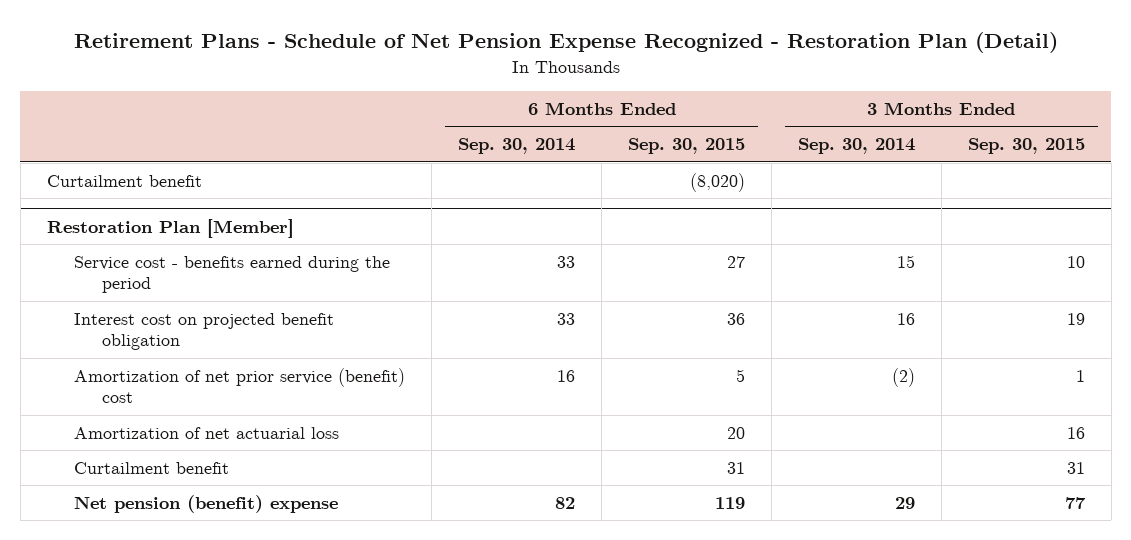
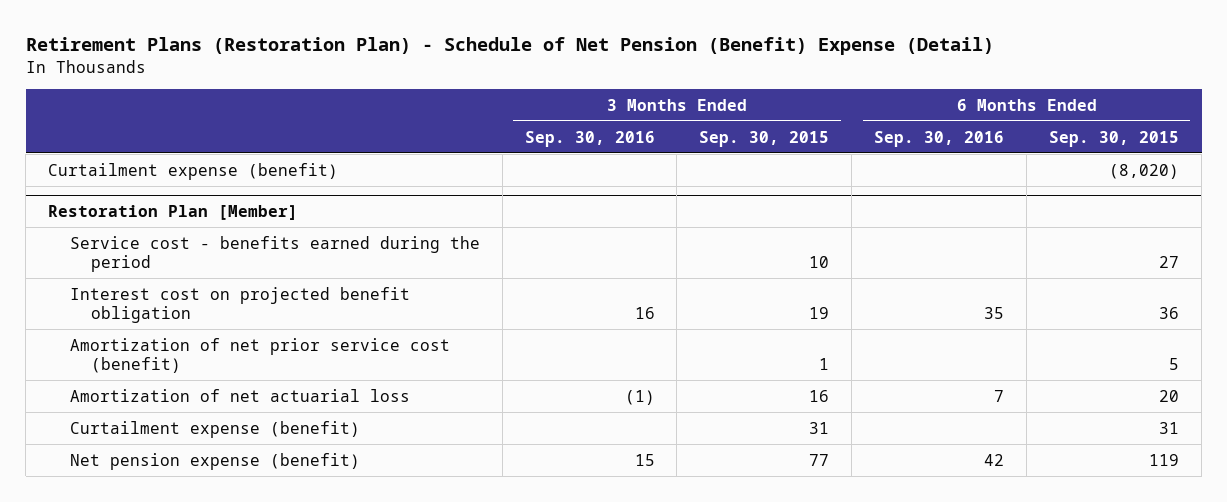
[73,32,1058,54] Retirement Plans - Schedule of Net Pension Expense Recognized - Restoration Plan (Detail) -> [25,36,994,55] Retirement Plans (Restoration Plan) - Schedule of Net Pension (Benefit) Expense (Detail)
[458,138,576,155] Sep. 30, 2014 -> none
[797,138,915,155] Sep. 30, 2014 -> none
none -> [524,130,655,147] Sep. 30, 2016
none -> [874,130,1005,147] Sep. 30, 2016
[46,174,202,187] Curtailment benefit -> [48,162,339,180] Curtailment expense (benefit)
[74,367,406,404] Amortization of net prior service (benefit) cost -> [69,337,450,373] Amortization of net prior service cost (benefit)
[74,461,230,474] Curtailment benefit -> [69,420,360,438] Curtailment expense (benefit)
[74,494,339,513] Net pension (benefit) expense -> [69,452,360,470] Net pension expense (benefit)

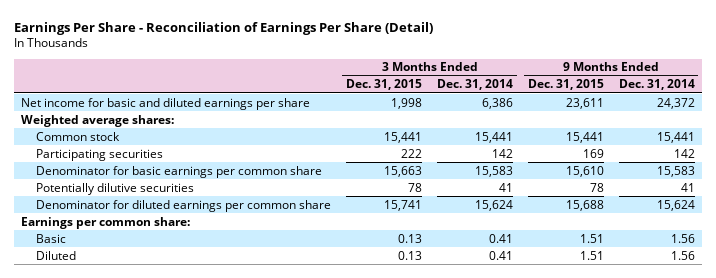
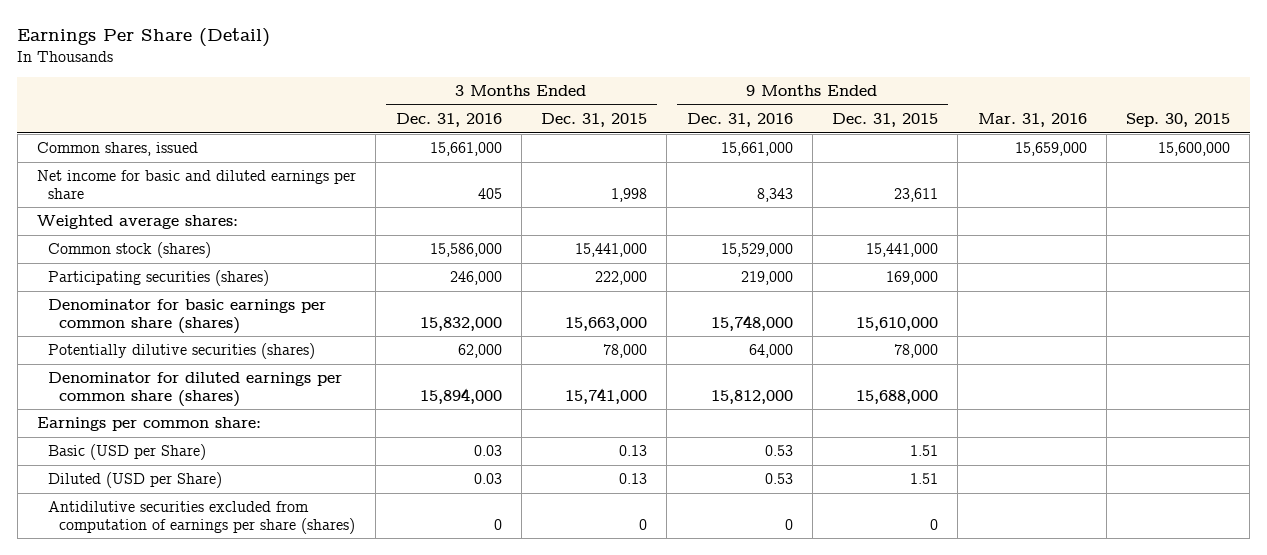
[13,21,433,35] Earnings Per Share - Reconciliation of Earnings Per Share (Detail) -> [17,28,271,48] Earnings Per Share (Detail)
[437,79,514,91] Dec. 31, 2014 -> none
[618,79,695,91] Dec. 31, 2014 -> none
none -> [395,113,502,128] Dec. 31, 2016
none -> [686,113,793,128] Dec. 31, 2016
none -> [977,113,1087,128] Mar. 31, 2016
none -> [1126,113,1231,128] Sep. 30, 2015
none -> [37,142,199,157] Common shares, issued
[36,131,121,141] Common stock -> [48,242,212,259] Common stock (shares)
[384,131,423,143] 15,441 -> [575,243,648,258] 15,441,000
[565,131,604,143] 15,441 -> [866,243,939,258] 15,441,000
[36,148,164,161] Participating securities -> [48,270,270,287] Participating securities (shares)
[401,148,423,158] 222 -> [595,271,648,286] 222,000
[582,148,604,158] 169 -> [886,271,939,286] 169,000
[36,165,323,178] Denominator for basic earnings per common share -> [48,299,327,334] Denominator for basic earnings per common share (shares)
[384,165,423,177] 15,663 -> [565,316,648,331] 15,663,000
[565,165,604,177] 15,610 -> [856,316,939,331] 15,610,000
[36,182,195,195] Potentially dilutive securities -> [48,343,316,360] Potentially dilutive securities (shares)
[408,182,423,192] 78 -> [603,344,648,359] 78,000
[589,182,604,192] 78 -> [894,344,939,359] 78,000
[36,199,332,212] Denominator for diluted earnings per common share -> [48,372,343,407] Denominator for diluted earnings per common share (shares)
[384,199,423,211] 15,741 -> [565,387,648,404] 15,741,000
[565,199,604,211] 15,688 -> [856,389,939,404] 15,688,000
[36,233,67,243] Basic -> [48,444,207,461] Basic (USD per Share)
[36,250,77,260] Diluted -> [48,472,223,489] Diluted (USD per Share)
none -> [48,501,356,534] Antidilutive securities excluded from computation of earnings per share (shares)

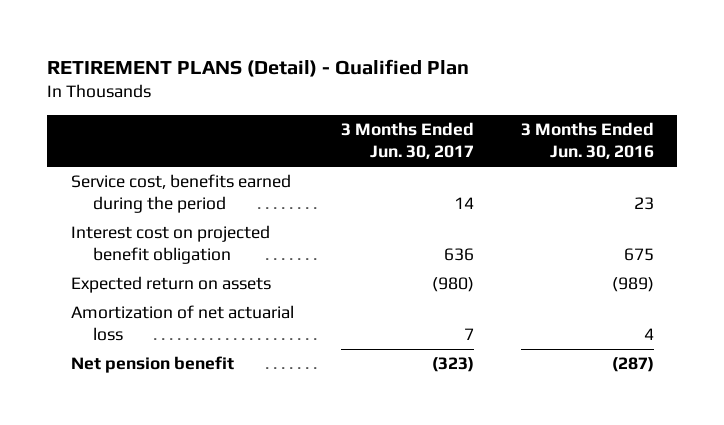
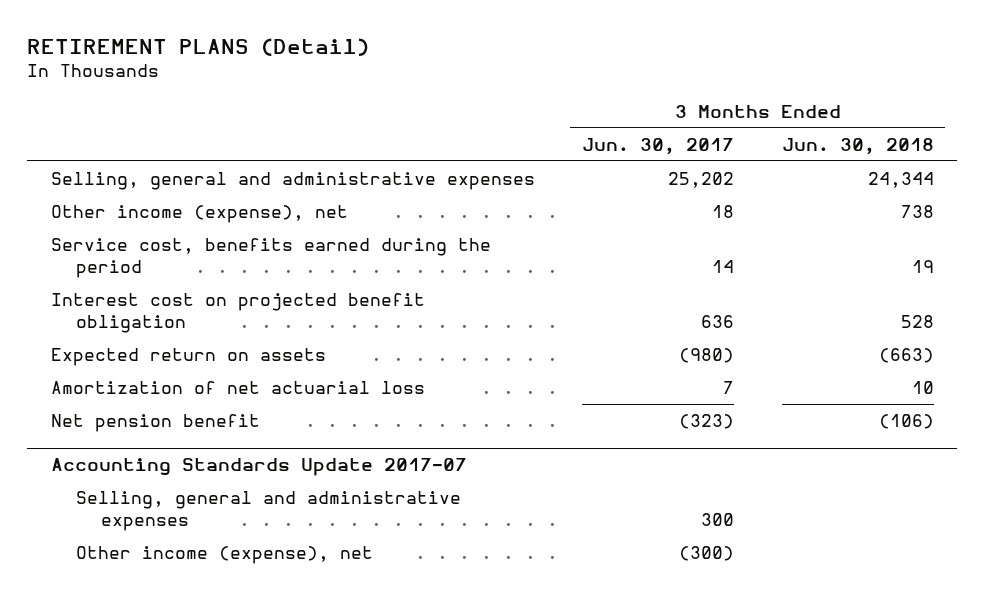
[47,59,470,78] RETIREMENT PLANS (Detail) - Qualified Plan -> [26,37,369,56] RETIREMENT PLANS (Detail)
[520,121,654,160] 3 Months Ended Jun. 30, 2016 -> none
none -> [781,137,934,155] Jun. 30, 2018
none -> [50,172,535,191] Selling, general and administrative expenses
none -> [50,205,348,224] Other income (expense), net
none -> [50,458,467,477] Accounting Standards Update 2017-07
none -> [75,491,461,532] Selling, general and administrative expenses
none -> [75,546,373,565] Other income (expense), net

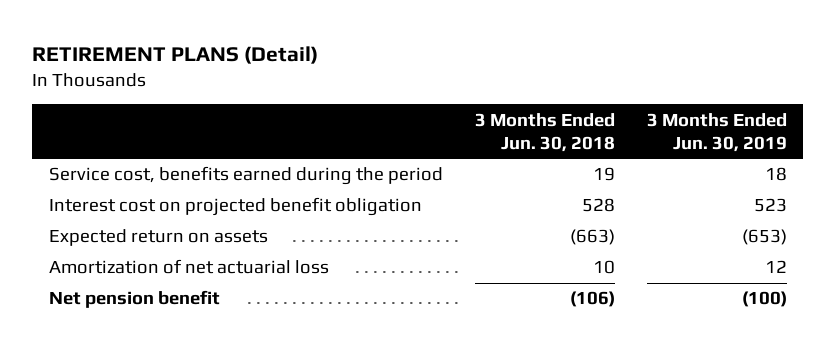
[582,137,735,155] Jun. 30, 2017 -> none
none -> [647,112,788,152] 3 Months Ended Jun. 30, 2019
[50,172,535,191] Selling, general and administrative expenses -> none
[50,205,348,224] Other income (expense), net -> none
[50,458,467,477] Accounting Standards Update 2017-07 -> none
[75,491,461,532] Selling, general and administrative expenses -> none
[75,546,373,565] Other income (expense), net -> none

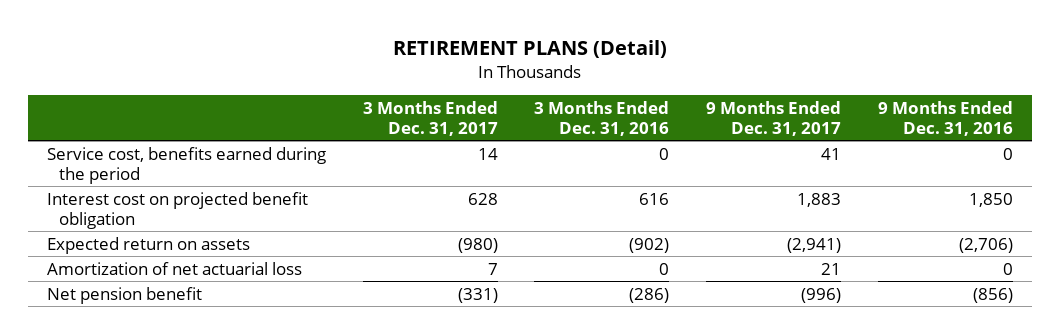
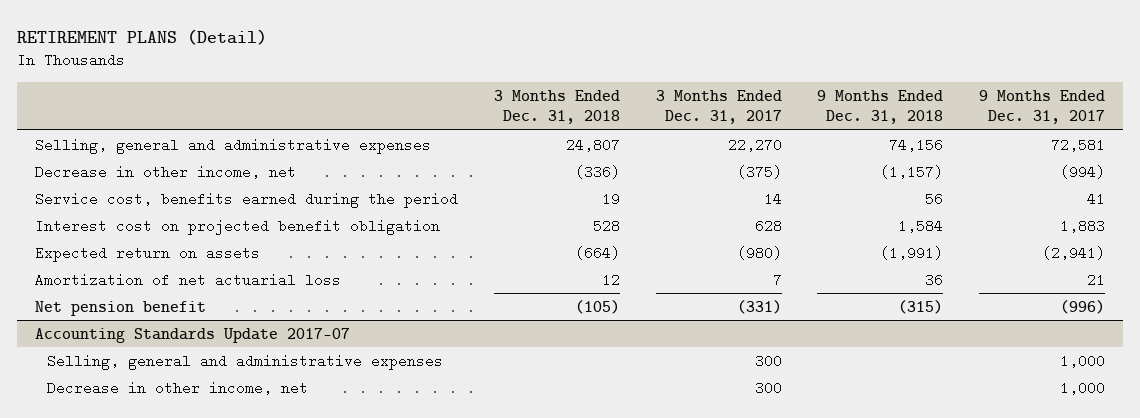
[534,100,670,136] 3 Months Ended Dec. 31, 2016 -> none
[878,100,1014,136] 9 Months Ended Dec. 31, 2016 -> none
none -> [493,89,620,125] 3 Months Ended Dec. 31, 2018
none -> [817,89,944,125] 9 Months Ended Dec. 31, 2018
none -> [35,137,432,154] Selling, general and administrative expenses
none -> [35,164,297,179] Decrease in other income, net
none -> [35,327,351,343] Accounting Standards Update 2017-07
none -> [47,353,444,370] Selling, general and administrative expenses
none -> [47,380,309,395] Decrease in other income, net

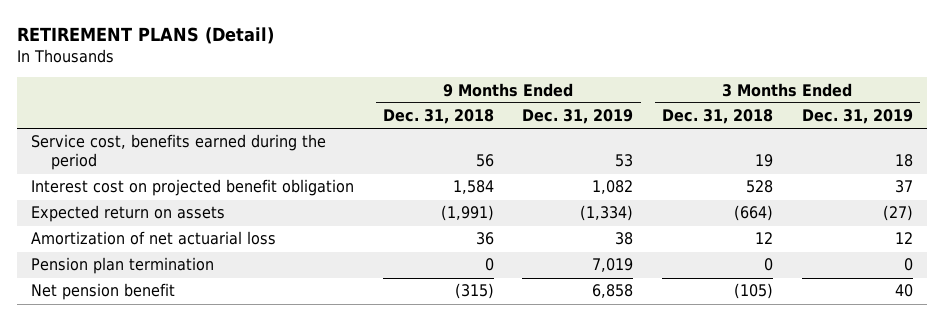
[655,89,782,125] 3 Months Ended Dec. 31, 2017 -> none
[978,89,1105,125] 9 Months Ended Dec. 31, 2017 -> none
none -> [522,109,634,125] Dec. 31, 2019
none -> [801,109,913,125] Dec. 31, 2019
[35,137,432,154] Selling, general and administrative expenses -> none
[35,164,297,179] Decrease in other income, net -> none
none -> [31,257,215,275] Pension plan termination
[35,327,351,343] Accounting Standards Update 2017-07 -> none
[47,353,444,370] Selling, general and administrative expenses -> none
[47,380,309,395] Decrease in other income, net -> none

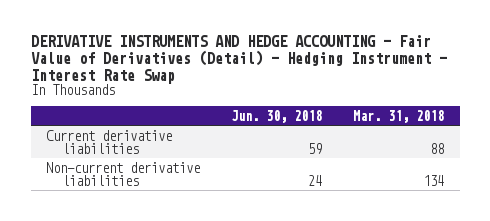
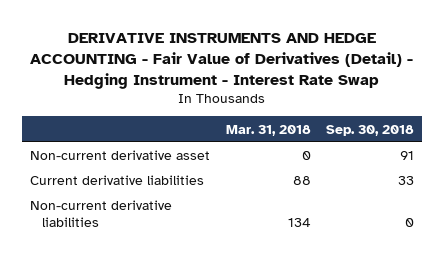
[231,109,323,123] Jun. 30, 2018 -> none
none -> [326,124,415,136] Sep. 30, 2018
none -> [29,150,210,161] Non-current derivative asset

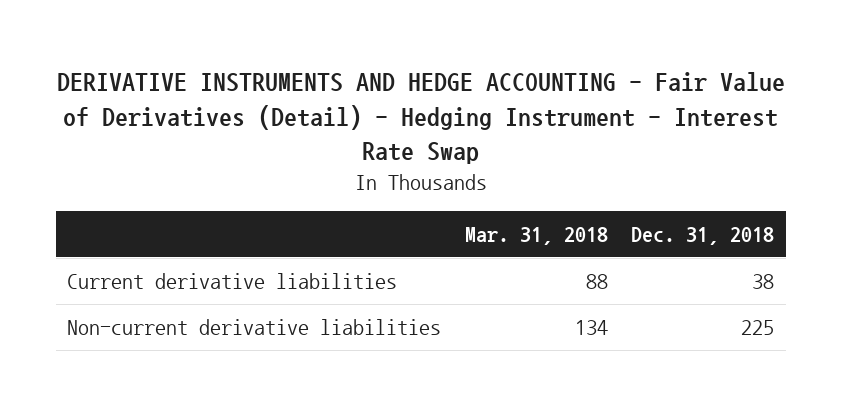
[326,124,415,136] Sep. 30, 2018 -> none
none -> [631,227,775,246] Dec. 31, 2018
[29,150,210,161] Non-current derivative asset -> none

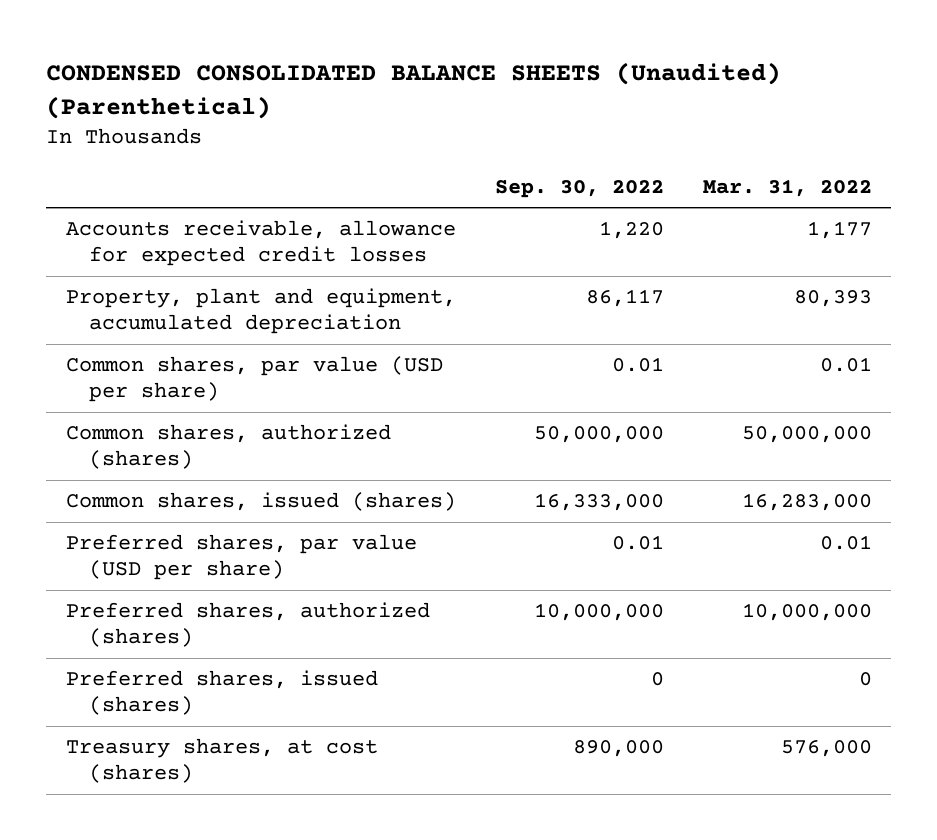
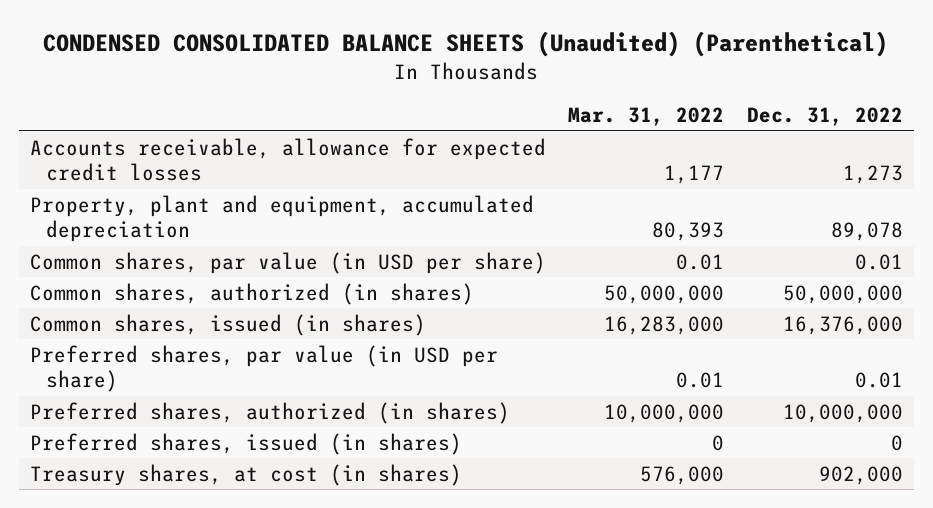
[494,179,664,198] Sep. 30, 2022 -> none
none -> [746,107,903,127] Dec. 31, 2022
[65,356,443,403] Common shares, par value (USD per share) -> [30,251,547,274] Common shares, par value (in USD per share)
[65,424,391,470] Common shares, authorized (shares) -> [30,282,475,305] Common shares, authorized (in shares)
[65,492,456,512] Common shares, issued (shares) -> [30,313,427,336] Common shares, issued (in shares)
[65,534,417,581] Preferred shares, par value (USD per share) -> [30,344,499,393] Preferred shares, par value (in USD per share)
[65,602,430,648] Preferred shares, authorized (shares) -> [30,401,511,424] Preferred shares, authorized (in shares)
[65,670,378,716] Preferred shares, issued (shares) -> [30,432,463,455] Preferred shares, issued (in shares)
[65,738,378,784] Treasury shares, at cost (shares) -> [30,463,463,486] Treasury shares, at cost (in shares)

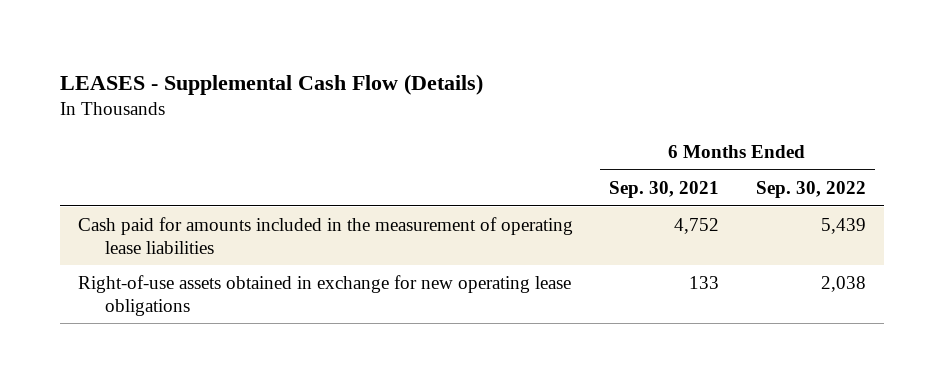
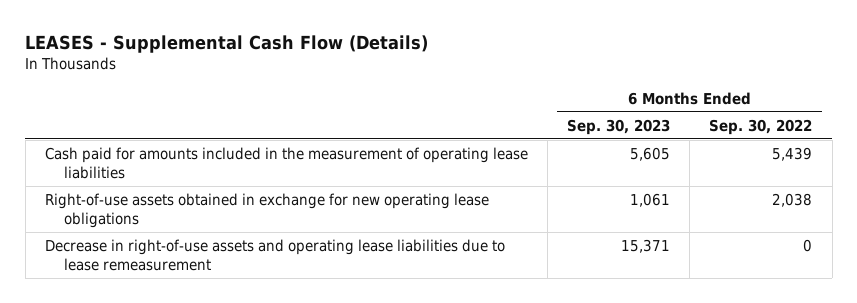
[609,180,720,198] Sep. 30, 2021 -> none
none -> [567,118,671,135] Sep. 30, 2023
none -> [45,239,506,272] Decrease in right-of-use assets and operating lease liabilities due to lease remeasurement

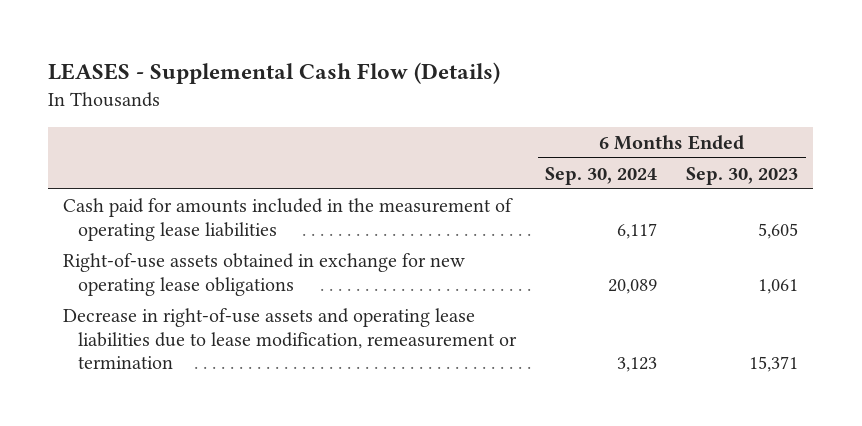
[709,118,813,135] Sep. 30, 2022 -> none
none -> [545,166,658,185] Sep. 30, 2024
[45,239,506,272] Decrease in right-of-use assets and operating lease liabilities due to lease remeasurement -> [63,308,517,369] Decrease in right-of-use assets and operating lease liabilities due to lease modification, remeasurement or termination

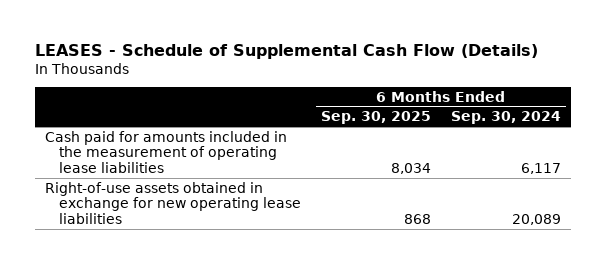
[48,62,501,85] LEASES - Supplemental Cash Flow (Details) -> [35,43,539,59] LEASES - Schedule of Supplemental Cash Flow (Details)
[686,166,799,185] Sep. 30, 2023 -> none
none -> [321,111,432,125] Sep. 30, 2025
[63,308,517,369] Decrease in right-of-use assets and operating lease liabilities due to lease modification, remeasurement or termination -> none
[63,253,466,296] Right-of-use assets obtained in exchange for new operating lease obligations -> [45,181,302,225] Right-of-use assets obtained in exchange for new operating lease liabilities

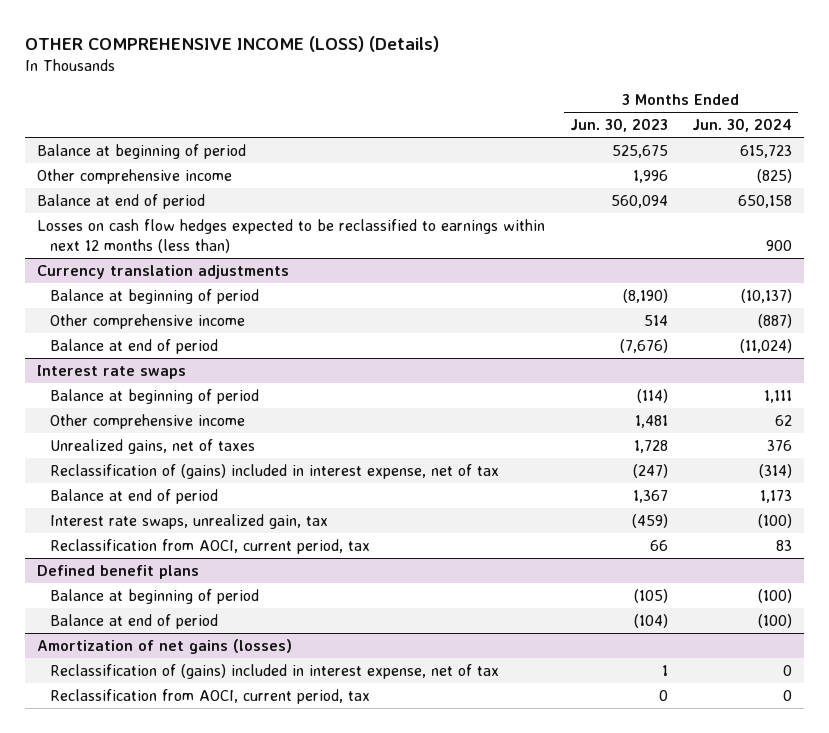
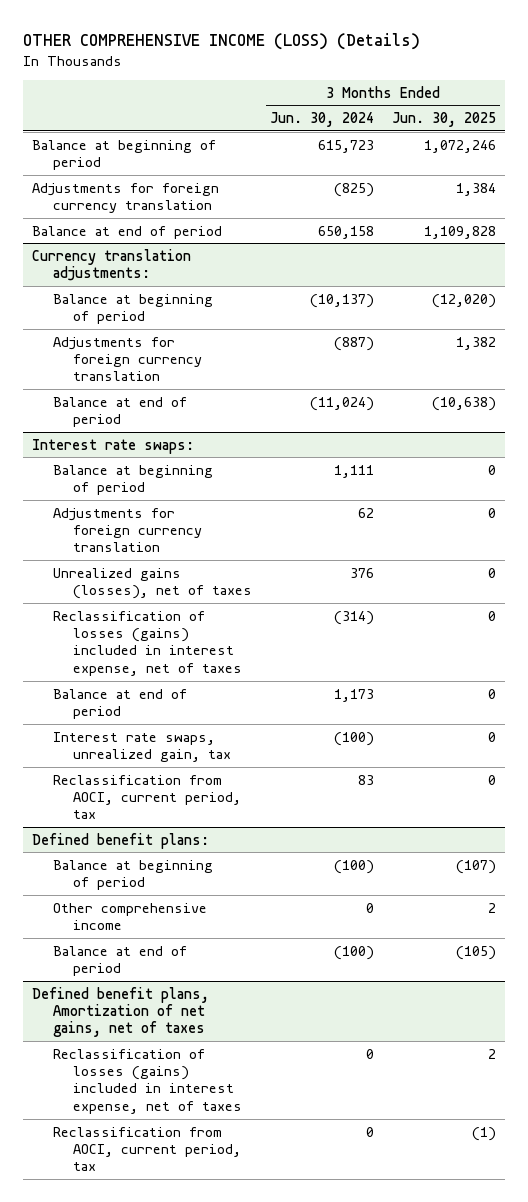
[569,118,668,133] Jun. 30, 2023 -> none
none -> [391,112,496,128] Jun. 30, 2025
[37,168,233,184] Other comprehensive income -> [32,182,220,214] Adjustments for foreign currency translation
[37,218,546,253] Losses on cash flow hedges expected to be reclassified to earnings within next 12 months (less than) -> none
[37,264,290,279] Currency translation adjustments -> [32,248,192,282] Currency translation adjustments:
[50,313,246,329] Other comprehensive income -> [52,336,203,382] Adjustments for foreign currency translation
[37,364,187,379] Interest rate swaps -> [32,438,195,454] Interest rate swaps:
[50,413,246,429] Other comprehensive income -> [52,507,203,553] Adjustments for foreign currency translation
[50,438,256,454] Unrealized gains, net of taxes -> [52,567,253,600] Unrealized gains (losses), net of taxes
[50,463,500,479] Reclassification of (gains) included in interest expense, net of tax -> [52,610,243,676] Reclassification of losses (gains) included in interest expense, net of taxes
[37,564,200,579] Defined benefit plans -> [32,832,210,849] Defined benefit plans:
none -> [52,902,207,931] Other comprehensive income
[37,638,293,654] Amortization of net gains (losses) -> [32,986,210,1038] Defined benefit plans, Amortization of net gains, net of taxes
[50,663,500,679] Reclassification of (gains) included in interest expense, net of tax -> [52,1048,243,1114] Reclassification of losses (gains) included in interest expense, net of taxes

